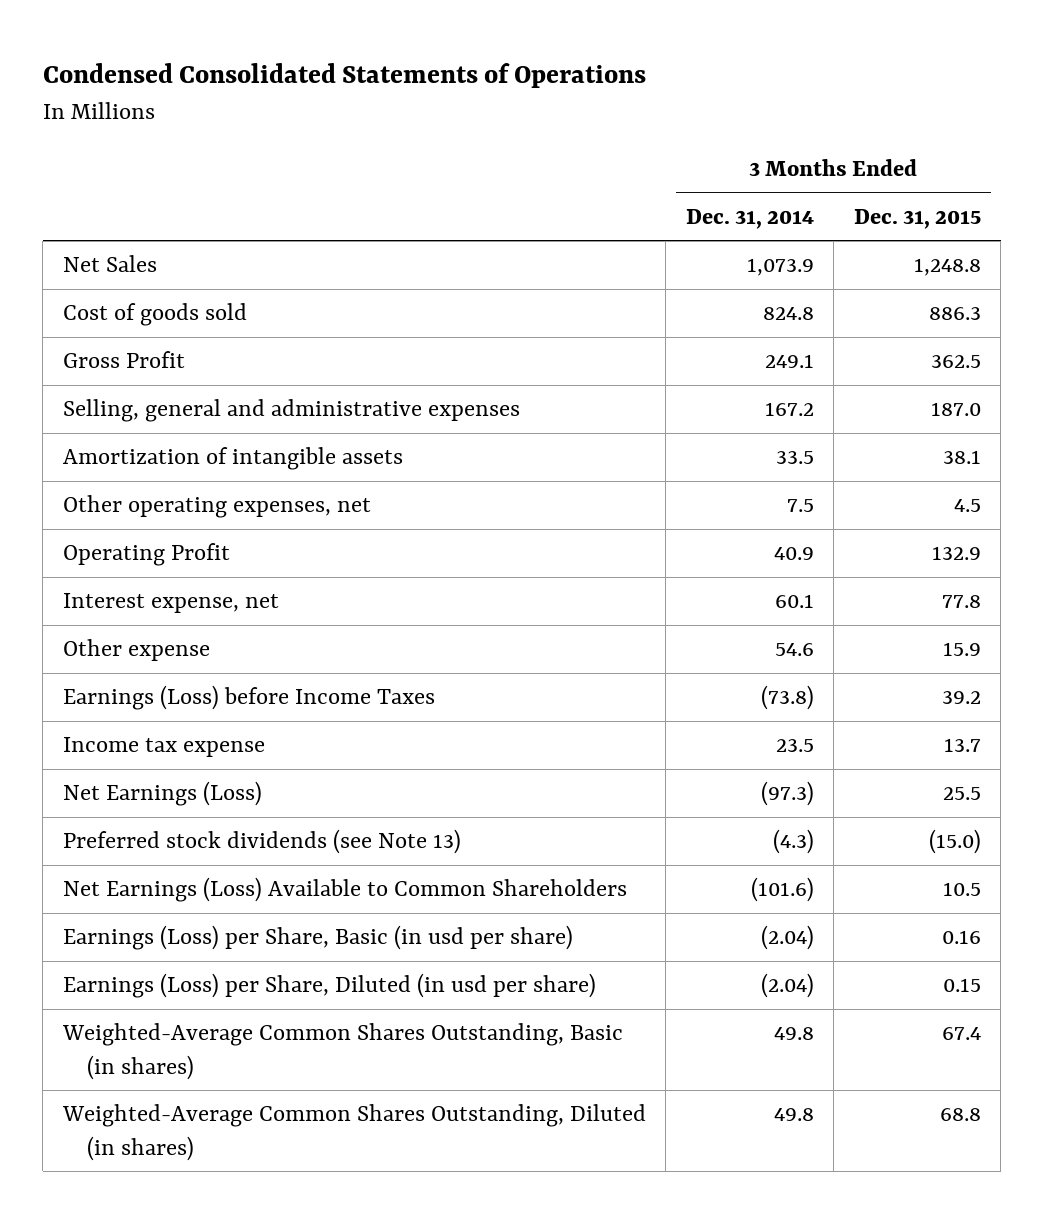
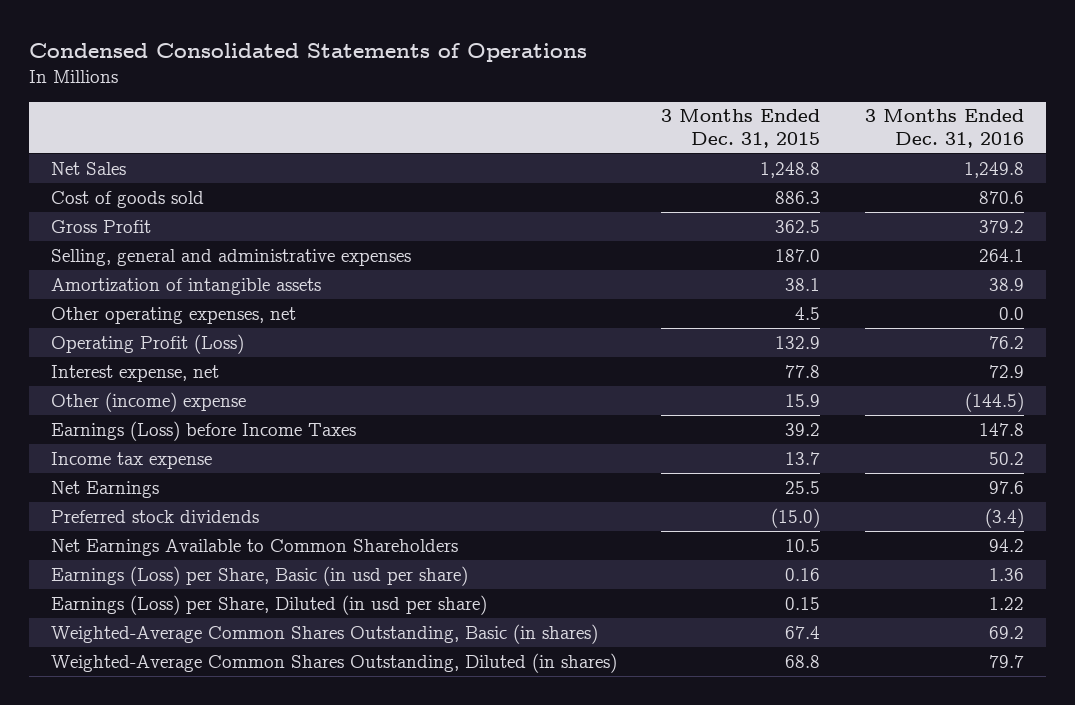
[685,208,814,229] Dec. 31, 2014 -> none
none -> [864,109,1024,148] 3 Months Ended Dec. 31, 2016
[62,543,230,567] Operating Profit -> [50,333,244,354] Operating Profit (Loss)
[62,639,210,662] Other expense -> [50,391,246,412] Other (income) expense
[62,781,262,807] Net Earnings (Loss) -> [50,480,159,498] Net Earnings
[62,829,461,855] Preferred stock dividends (see Note 13) -> [50,509,259,523] Preferred stock dividends
[62,877,627,903] Net Earnings (Loss) Available to Common Shareholders -> [50,538,458,556] Net Earnings Available to Common Shareholders

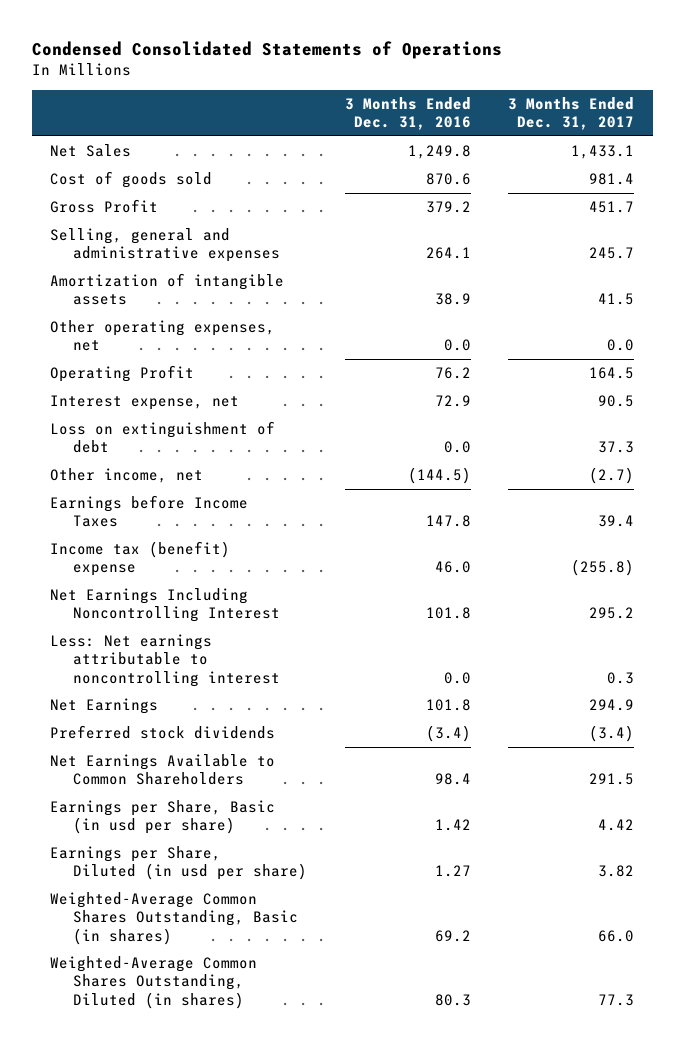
[661,109,821,148] 3 Months Ended Dec. 31, 2015 -> none
none -> [507,96,634,131] 3 Months Ended Dec. 31, 2017
[50,333,244,354] Operating Profit (Loss) -> [50,365,195,383] Operating Profit
none -> [50,421,276,454] Loss on extinguishment of debt
[50,391,246,412] Other (income) expense -> [50,468,204,484] Other income, net
[50,420,356,441] Earnings (Loss) before Income Taxes -> [50,495,249,528] Earnings before Income Taxes
[50,451,212,469] Income tax expense -> [50,541,231,577] Income tax (benefit) expense
[988,451,1024,465] 50.2 -> [434,561,471,574] 46.0
none -> [50,588,281,623] Net Earnings Including Noncontrolling Interest
none -> [50,634,281,687] Less: Net earnings attributable to noncontrolling interest
[988,480,1024,494] 97.6 -> [425,699,471,712] 101.8
[988,538,1024,552] 94.2 -> [434,773,471,786] 98.4
[50,565,468,586] Earnings (Loss) per Share, Basic (in usd per share) -> [50,800,276,835] Earnings per Share, Basic (in usd per share)
[988,567,1024,581] 1.36 -> [434,819,471,832] 1.42
[50,594,487,615] Earnings (Loss) per Share, Diluted (in usd per share) -> [50,846,308,881] Earnings per Share, Diluted (in usd per share)
[988,596,1024,610] 1.22 -> [434,865,471,878] 1.27
[988,654,1024,668] 79.7 -> [434,993,471,1006] 80.3

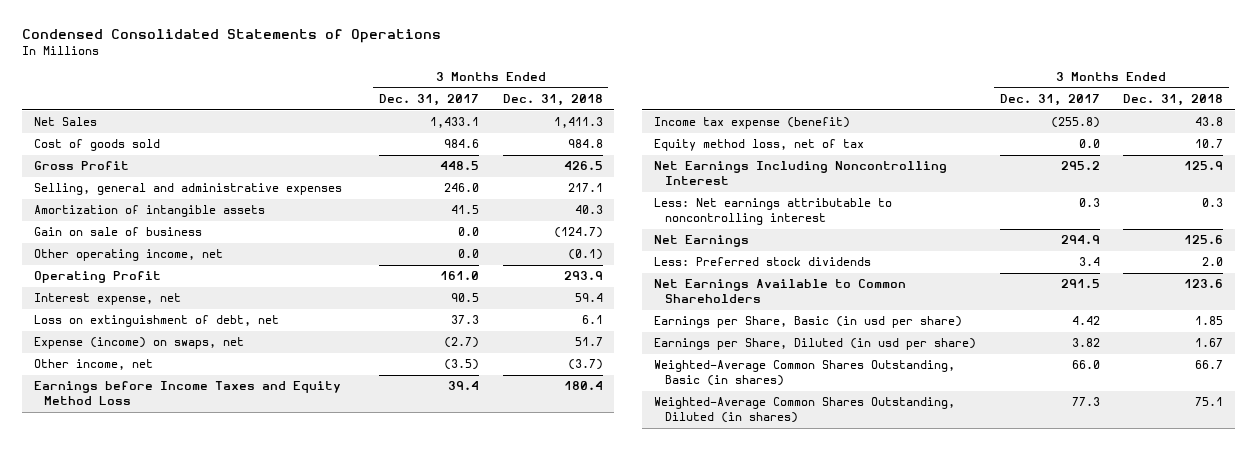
[344,96,471,131] 3 Months Ended Dec. 31, 2016 -> none
none -> [502,94,603,107] Dec. 31, 2018
[588,173,634,186] 981.4 -> [444,139,480,149] 984.6
[588,201,634,214] 451.7 -> [440,161,480,171] 448.5
[588,247,634,260] 245.7 -> [444,183,480,193] 246.0
none -> [33,227,202,237] Gain on sale of business
[50,320,276,352] Other operating expenses, net -> [33,249,223,262] Other operating income, net
[588,367,634,380] 164.5 -> [440,271,480,281] 161.0
[50,421,276,454] Loss on extinguishment of debt -> [33,315,279,328] Loss on extinguishment of debt, net
none -> [33,337,244,350] Expense (income) on swaps, net
[588,467,634,485] (2.7) -> [444,359,480,371] (3.5)
[50,495,249,528] Earnings before Income Taxes -> [33,381,341,405] Earnings before Income Taxes and Equity Method Loss
[50,541,231,577] Income tax (benefit) expense -> [654,117,851,130] Income tax expense (benefit)
none -> [654,139,865,152] Equity method loss, net of tax
[50,725,276,740] Preferred stock dividends -> [654,257,872,267] Less: Preferred stock dividends
[588,725,634,743] (3.4) -> [1078,257,1100,267] 3.4

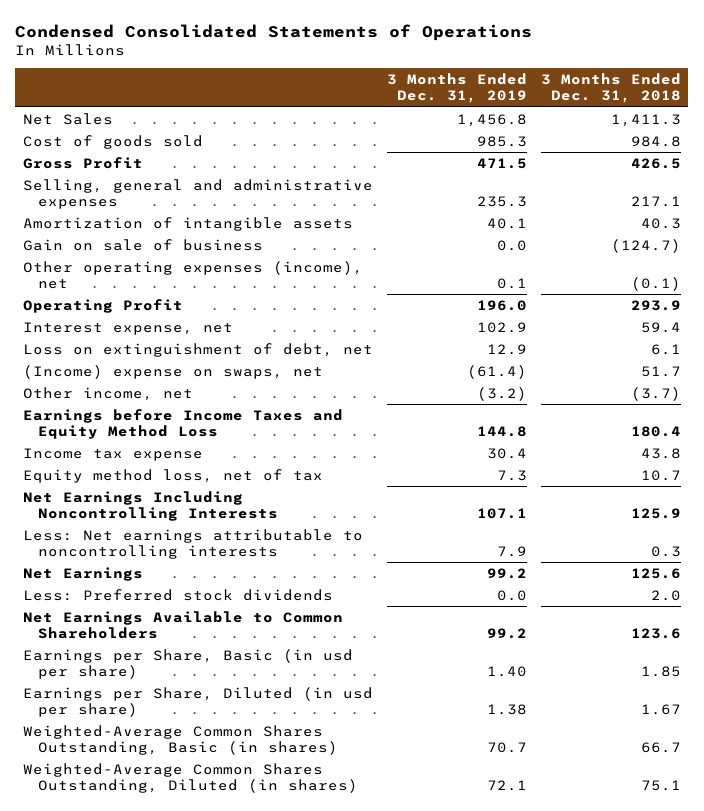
[379,94,480,107] Dec. 31, 2017 -> none
none -> [386,73,527,104] 3 Months Ended Dec. 31, 2019
[33,249,223,262] Other operating income, net -> [22,260,363,289] Other operating expenses (income), net
[33,337,244,350] Expense (income) on swaps, net -> [22,364,323,379] (Income) expense on swaps, net
[654,117,851,130] Income tax expense (benefit) -> [22,447,203,461] Income tax expense
[654,161,948,185] Net Earnings Including Noncontrolling Interest -> [22,490,279,521] Net Earnings Including Noncontrolling Interests
[654,198,893,225] Less: Net earnings attributable to noncontrolling interest -> [22,528,363,559] Less: Net earnings attributable to noncontrolling interests

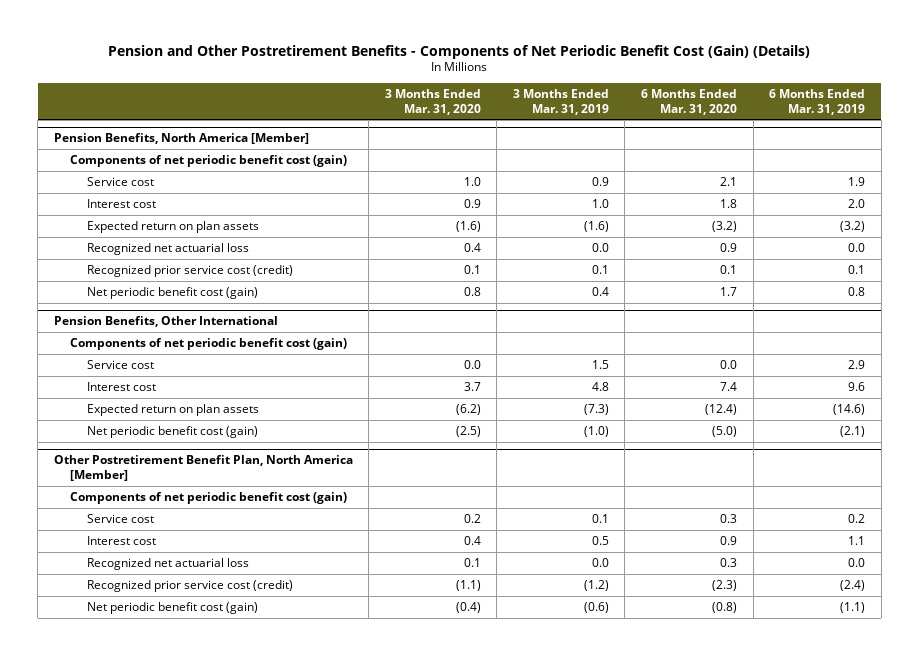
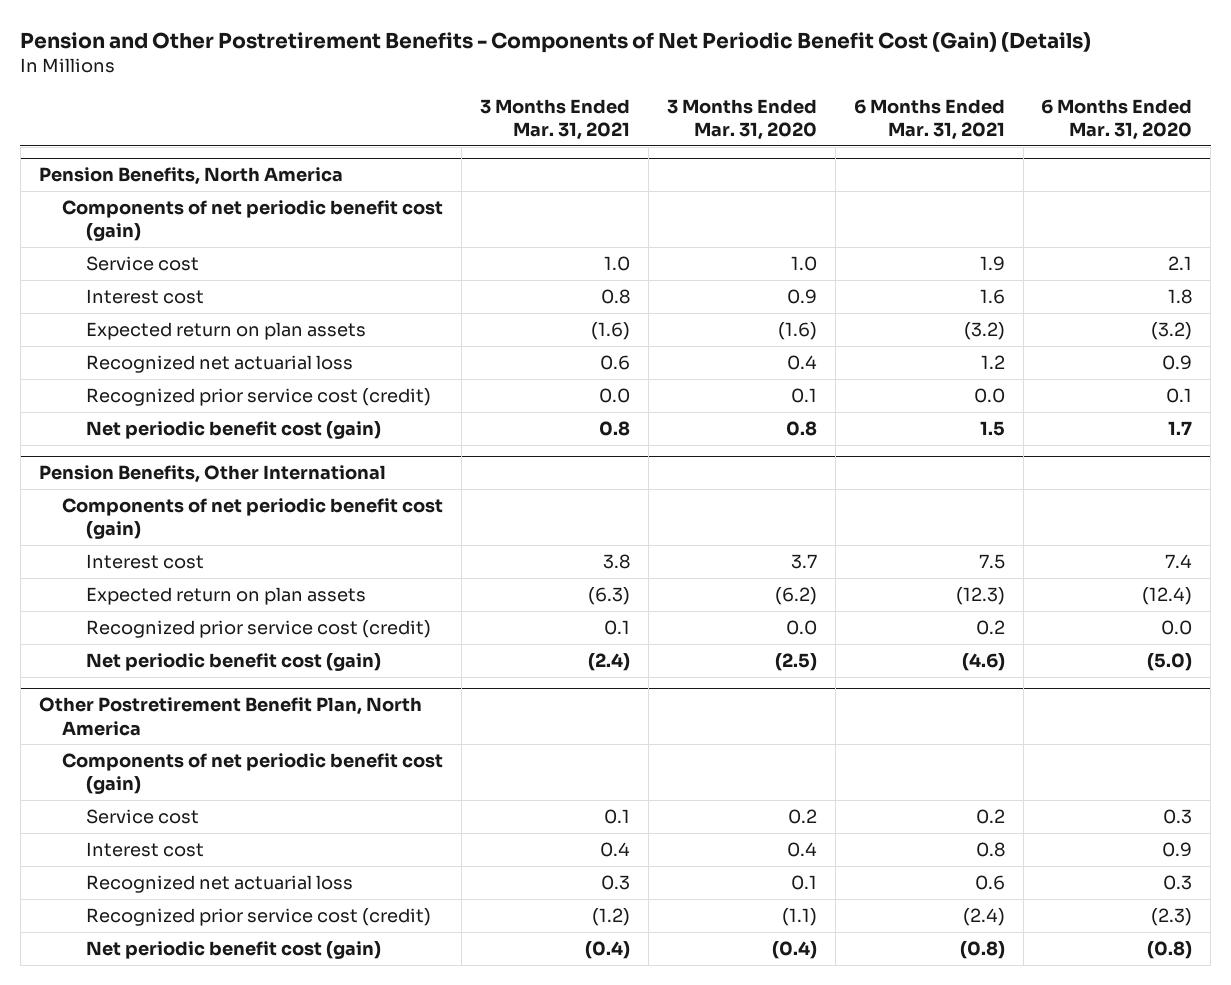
[512,89,609,115] 3 Months Ended Mar. 31, 2019 -> none
[769,89,866,115] 6 Months Ended Mar. 31, 2019 -> none
none -> [480,98,631,140] 3 Months Ended Mar. 31, 2021
none -> [853,98,1005,140] 6 Months Ended Mar. 31, 2021
[53,133,309,145] Pension Benefits, North America [Member] -> [38,167,343,186] Pension Benefits, North America
[86,360,154,370] Service cost -> none
none -> [86,619,432,638] Recognized prior service cost (credit)
[53,455,353,481] Other Postretirement Benefit Plan, North America [Member] -> [38,697,422,736] Other Postretirement Benefit Plan, North America

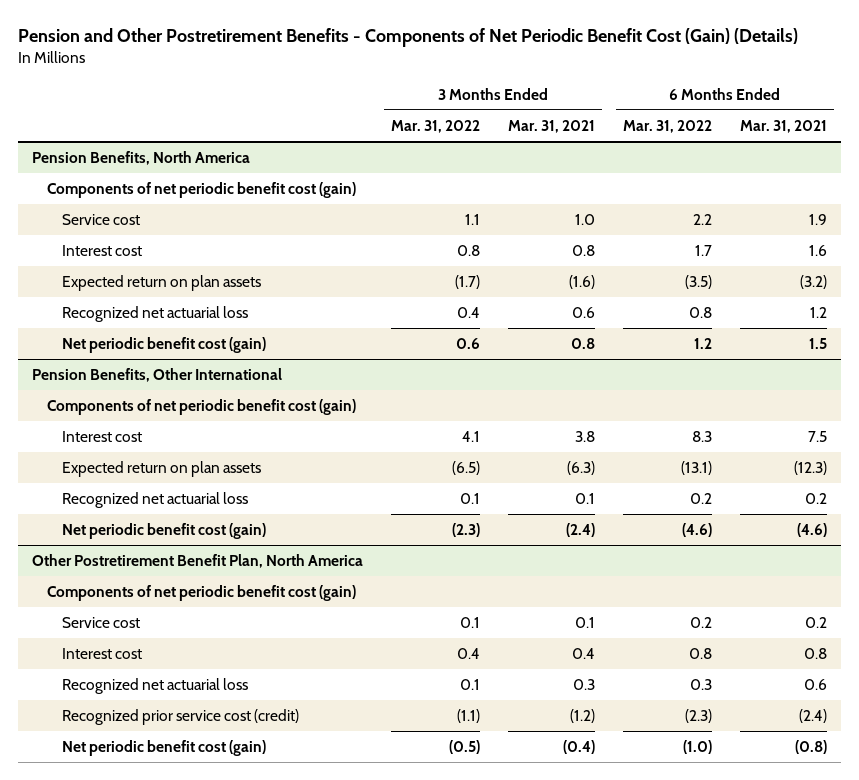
[666,98,817,140] 3 Months Ended Mar. 31, 2020 -> none
[1041,98,1193,140] 6 Months Ended Mar. 31, 2020 -> none
none -> [391,120,481,134] Mar. 31, 2022
none -> [623,120,713,134] Mar. 31, 2022
[86,387,432,406] Recognized prior service cost (credit) -> none
[86,619,432,638] Recognized prior service cost (credit) -> none
none -> [62,492,249,509] Recognized net actuarial loss

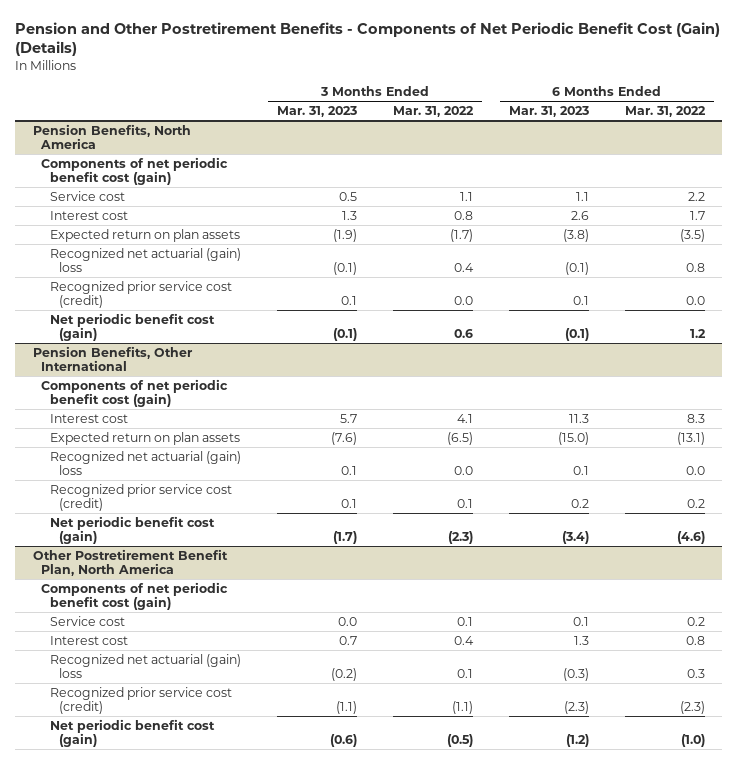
[508,120,596,134] Mar. 31, 2021 -> none
[740,120,828,134] Mar. 31, 2021 -> none
none -> [277,106,358,118] Mar. 31, 2023
none -> [508,106,589,118] Mar. 31, 2023
[62,306,249,323] Recognized net actuarial loss -> [50,247,242,273] Recognized net actuarial (gain) loss
none -> [50,280,233,309] Recognized prior service cost (credit)
[62,492,249,509] Recognized net actuarial loss -> [50,450,242,476] Recognized net actuarial (gain) loss
[460,493,481,505] 0.1 -> [453,466,473,476] 0.0
[690,493,713,505] 0.2 -> [685,466,705,476] 0.0
none -> [50,483,233,512] Recognized prior service cost (credit)
[62,678,249,695] Recognized net actuarial loss -> [50,653,242,679] Recognized net actuarial (gain) loss

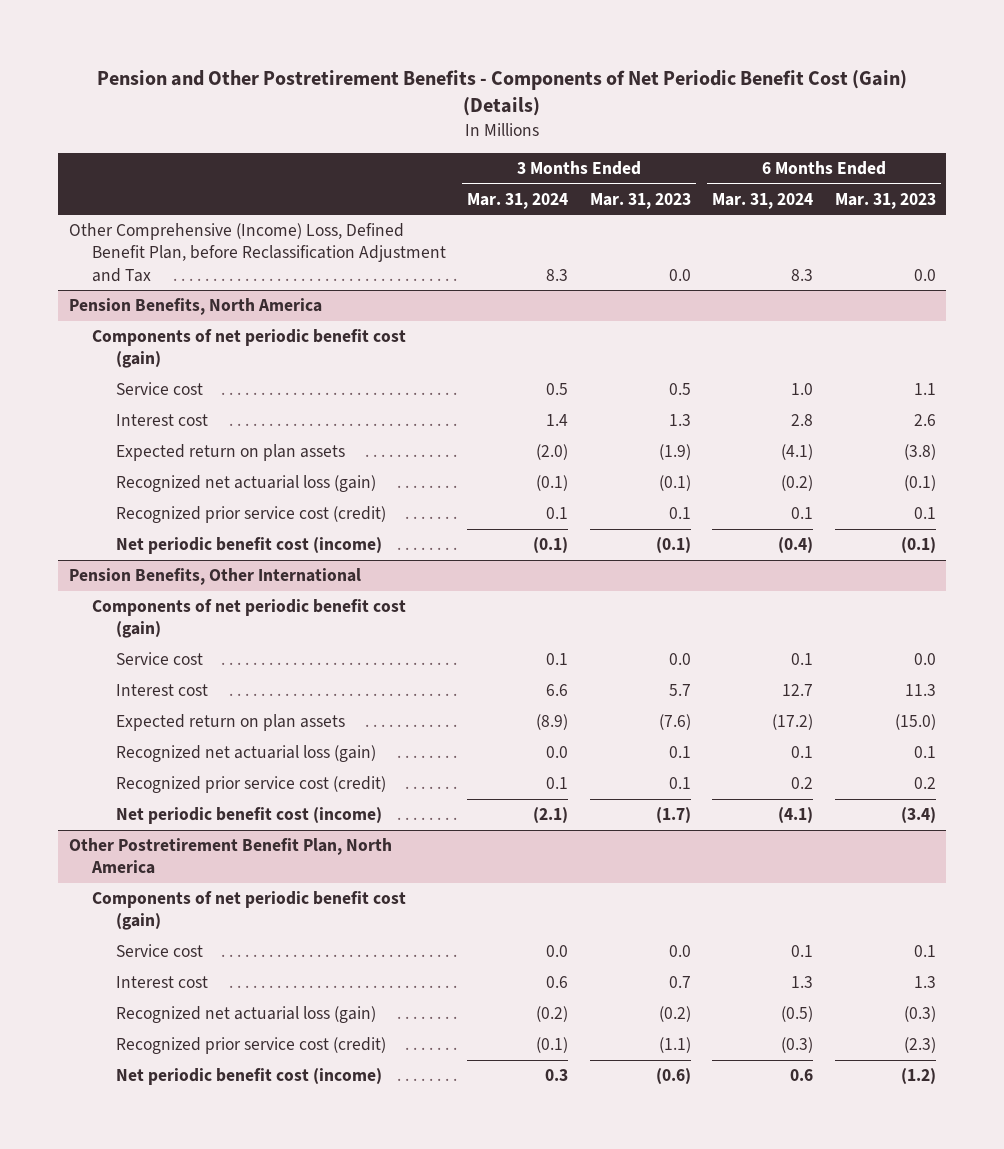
[392,106,474,118] Mar. 31, 2022 -> none
[624,106,706,118] Mar. 31, 2022 -> none
none -> [467,192,569,209] Mar. 31, 2024
none -> [712,192,814,209] Mar. 31, 2024
none -> [68,223,447,282] Other Comprehensive (Income) Loss, Defined Benefit Plan, before Reclassification Adjustment and Tax
[50,247,242,273] Recognized net actuarial (gain) loss -> [115,475,376,493] Recognized net actuarial loss (gain)
[50,312,216,342] Net periodic benefit cost (gain) -> [115,537,382,555] Net periodic benefit cost (income)
none -> [115,652,203,666] Service cost
[50,450,242,476] Recognized net actuarial (gain) loss -> [115,745,376,763] Recognized net actuarial loss (gain)
[50,515,216,545] Net periodic benefit cost (gain) -> [115,807,382,825] Net periodic benefit cost (income)
[50,653,242,679] Recognized net actuarial (gain) loss -> [115,1006,376,1024] Recognized net actuarial loss (gain)
[50,718,216,748] Net periodic benefit cost (gain) -> [115,1068,382,1086] Net periodic benefit cost (income)

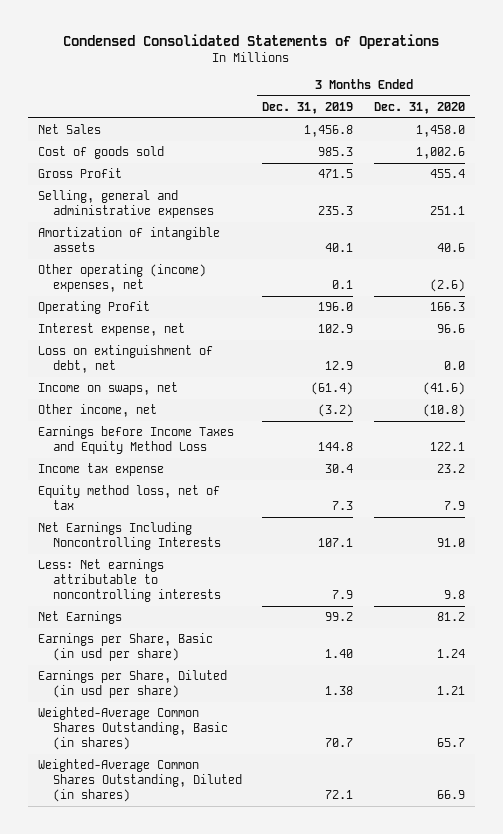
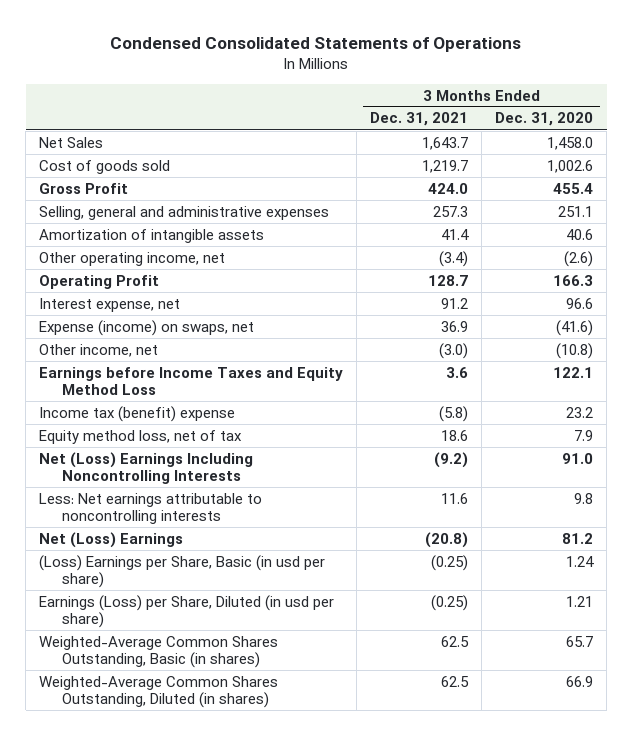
[262,102,354,115] Dec. 31, 2019 -> none
none -> [370,112,469,127] Dec. 31, 2021
[37,264,206,293] Other operating (income) expenses, net -> [39,251,226,266] Other operating income, net
[37,345,213,374] Loss on extinguishment of debt, net -> none
[37,382,178,396] Income on swaps, net -> [39,319,255,336] Expense (income) on swaps, net
[37,463,164,477] Income tax expense -> [39,405,236,422] Income tax (benefit) expense
[37,522,222,551] Net Earnings Including Noncontrolling Interests -> [39,451,254,485] Net (Loss) Earnings Including Noncontrolling Interests
[37,611,122,625] Net Earnings -> [39,531,184,548] Net (Loss) Earnings
[37,633,213,662] Earnings per Share, Basic (in usd per share) -> [39,554,326,589] (Loss) Earnings per Share, Basic (in usd per share)
[37,670,227,699] Earnings per Share, Diluted (in usd per share) -> [39,594,335,629] Earnings (Loss) per Share, Diluted (in usd per share)

